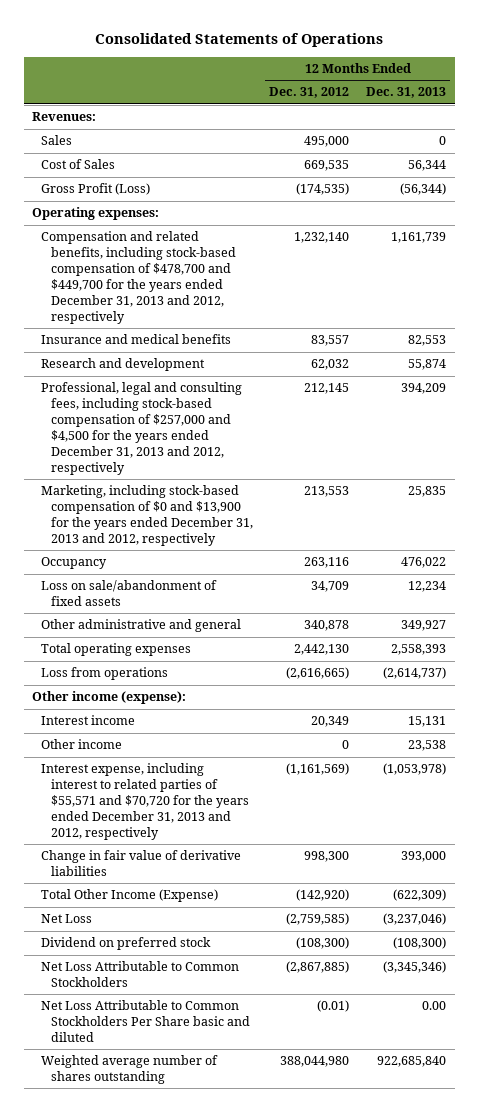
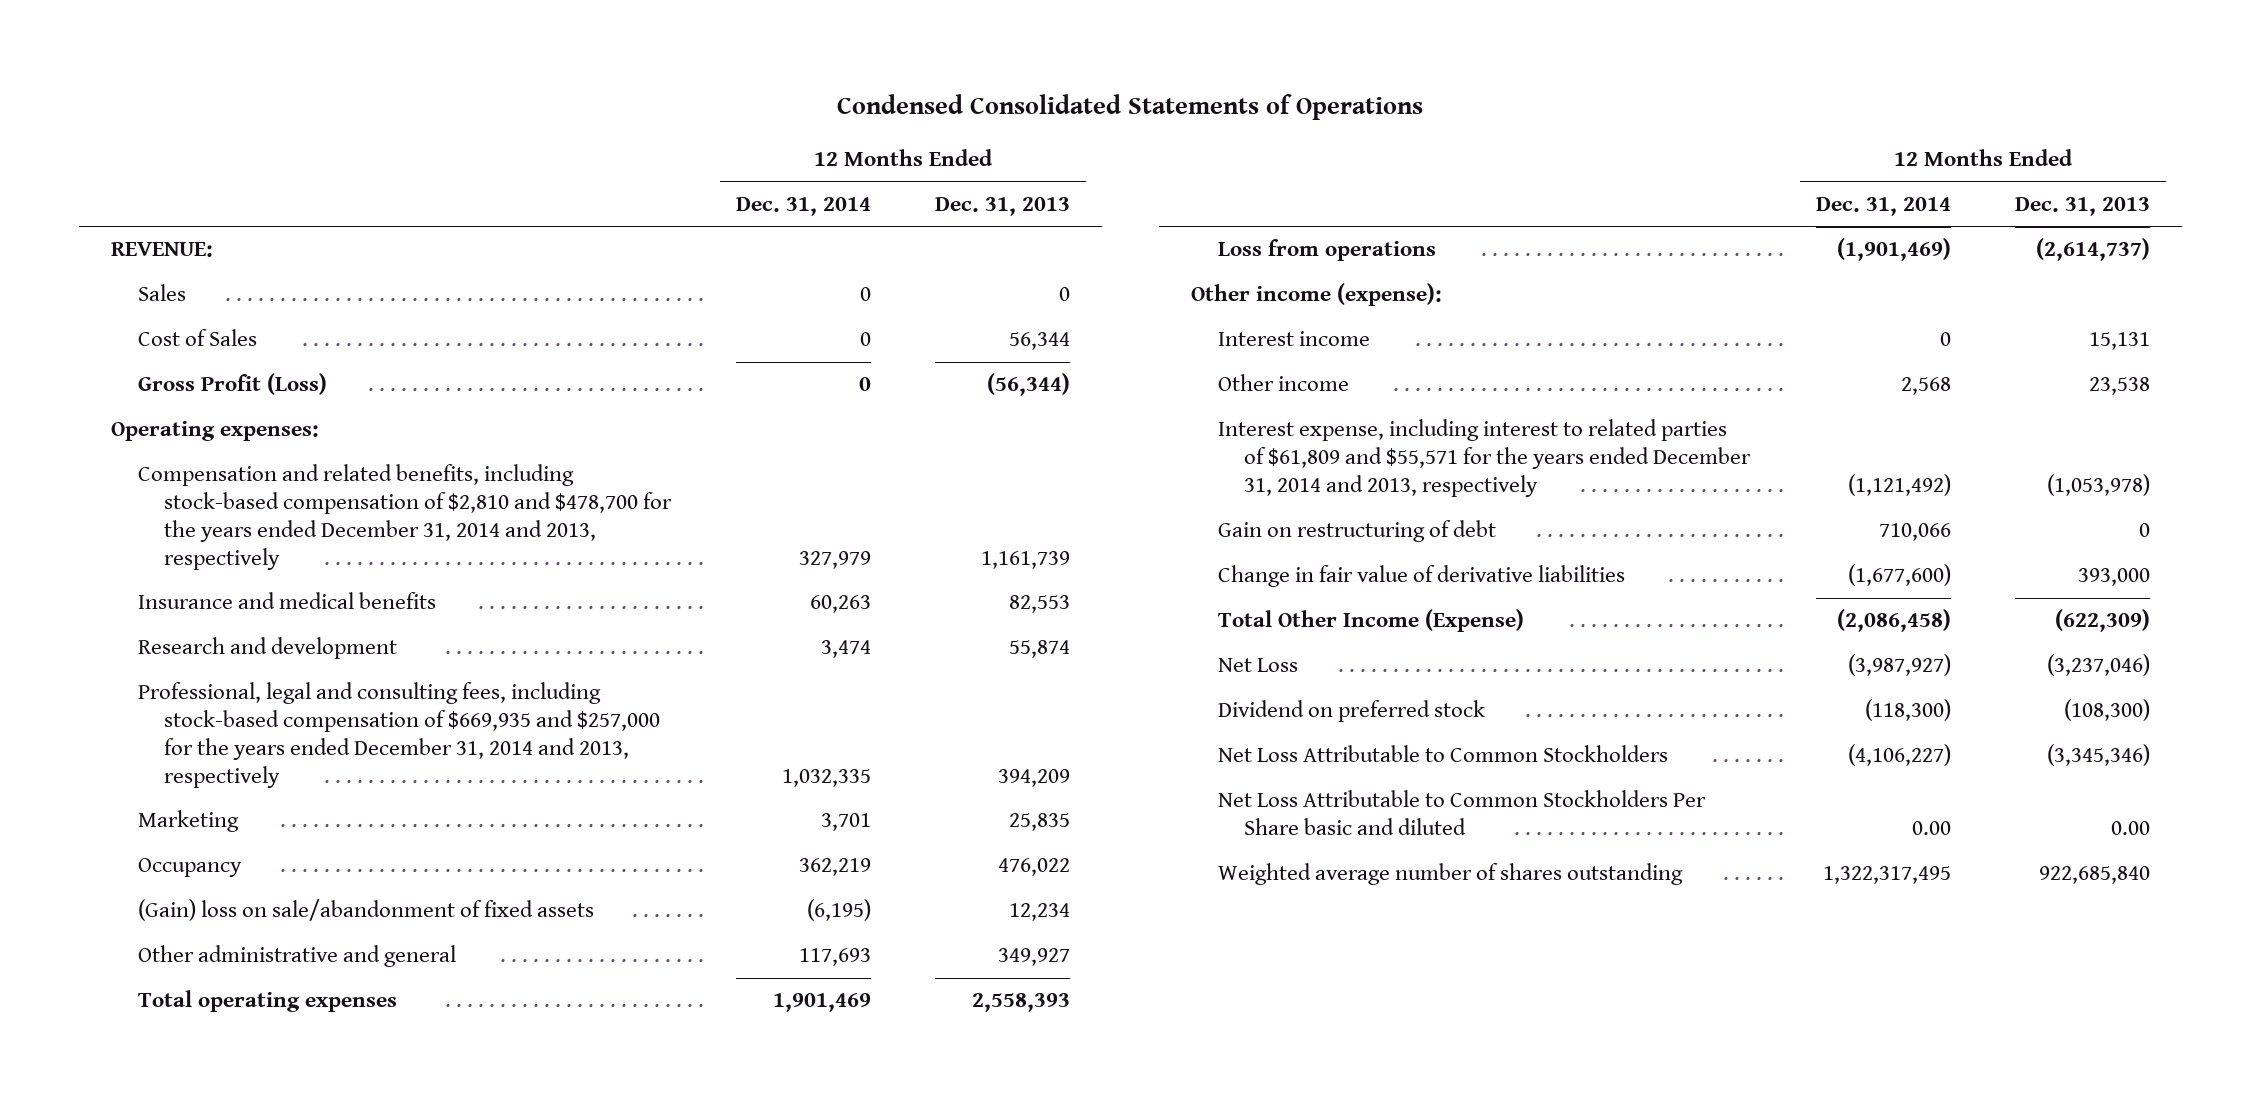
[95,32,384,47] Consolidated Statements of Operations -> [837,93,1424,120] Condensed Consolidated Statements of Operations
[269,87,350,99] Dec. 31, 2012 -> none
none -> [735,196,871,216] Dec. 31, 2014
[32,112,97,122] Revenues: -> [110,242,213,258] REVENUE:
[41,231,236,324] Compensation and related benefits, including stock-based compensation of $478,700 and $449,700 for the years ended December 31, 2013 and 2012, respectively -> [137,464,673,570] Compensation and related benefits, including stock-based compensation of $2,810 and $478,700 for the years ended December 31, 2014 and 2013, respectively
[41,382,243,475] Professional, legal and consulting fees, including stock-based compensation of $257,000 and $4,500 for the years ended December 31, 2013 and 2012, respectively -> [137,682,661,788] Professional, legal and consulting fees, including stock-based compensation of $669,935 and $257,000 for the years ended December 31, 2014 and 2013, respectively
[41,485,253,547] Marketing, including stock-based compensation of $0 and $13,900 for the years ended December 31, 2013 and 2012, respectively -> [137,810,239,833] Marketing
[41,580,218,607] Loss on sale/abandonment of fixed assets -> [137,899,594,922] (Gain) loss on sale/abandonment of fixed assets
[41,763,249,840] Interest expense, including interest to related parties of $55,571 and $70,720 for the years ended December 31, 2013 and 2012, respectively -> [1217,419,1752,498] Interest expense, including interest to related parties of $61,809 and $55,571 for the years ended December 31, 2014 and 2013, respectively
none -> [1217,520,1496,543] Gain on restructuring of debt

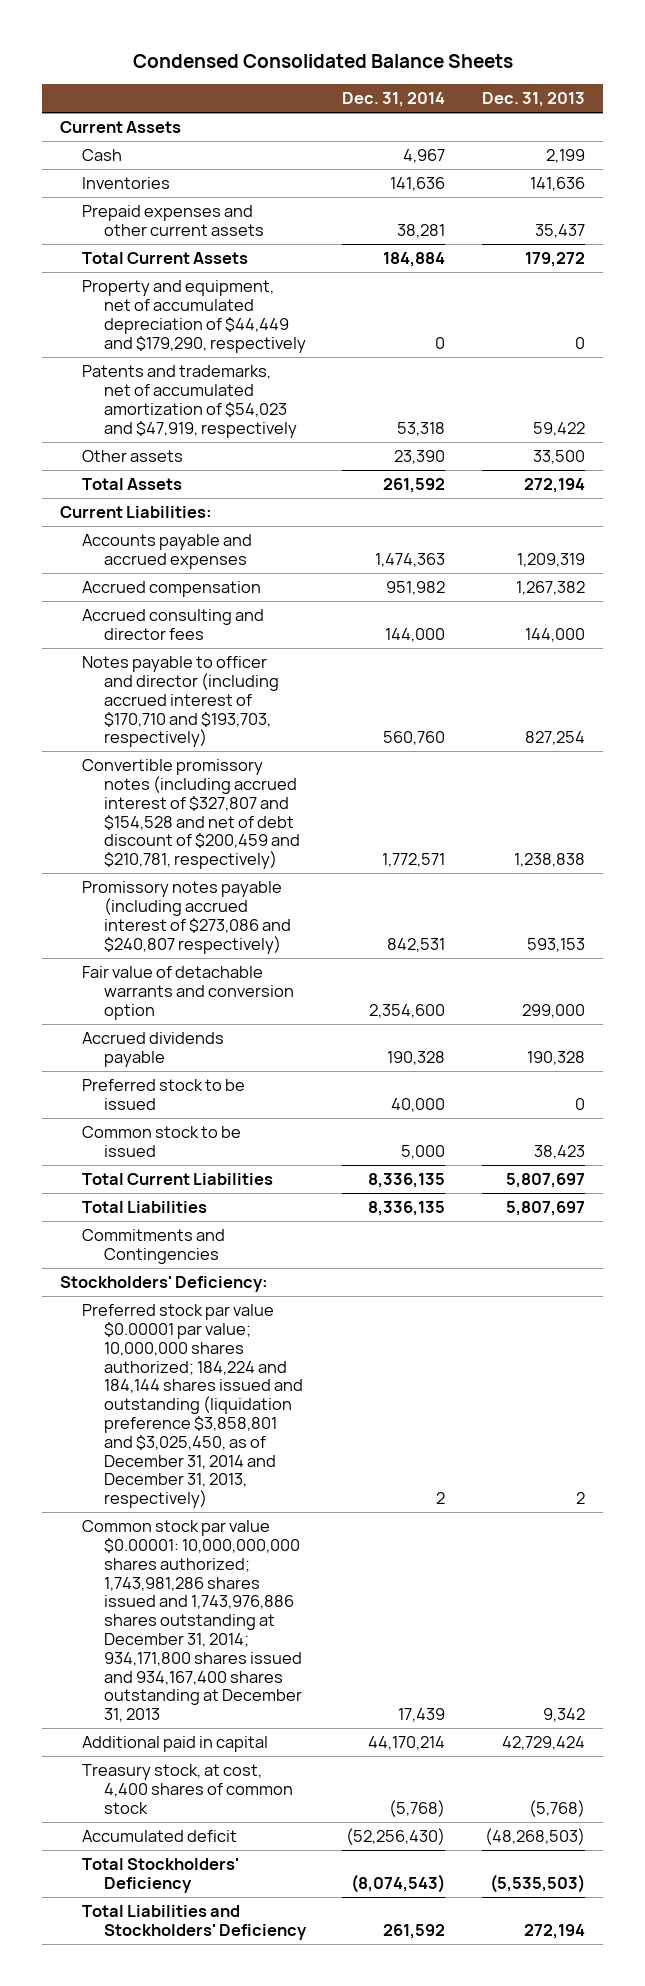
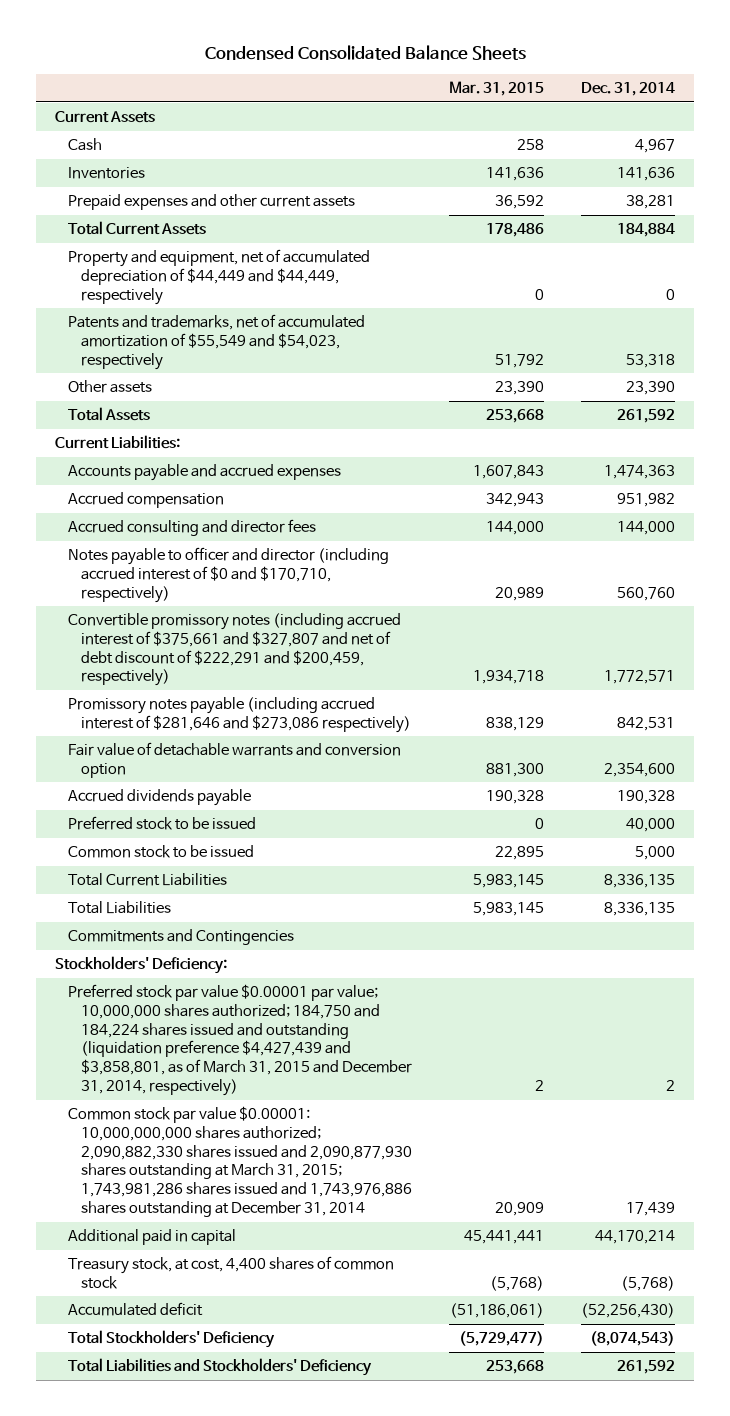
[481,91,585,107] Dec. 31, 2013 -> none
none -> [449,81,545,97] Mar. 31, 2015
[82,280,306,353] Property and equipment, net of accumulated depreciation of $44,449 and $179,290, respectively -> [68,249,371,305] Property and equipment, net of accumulated depreciation of $44,449 and $44,449, respectively
[82,365,297,438] Patents and trademarks, net of accumulated amortization of $54,023 and $47,919, respectively -> [68,314,366,370] Patents and trademarks, net of accumulated amortization of $55,549 and $54,023, respectively
[82,656,279,748] Notes payable to officer and director (including accrued interest of $170,710 and $193,703, respectively) -> [68,547,390,603] Notes payable to officer and director (including accrued interest of $0 and $170,710, respectively)
[82,759,300,870] Convertible promissory notes (including accrued interest of $327,807 and $154,528 and net of debt discount of $200,459 and $210,781, respectively) -> [68,613,402,687] Convertible promissory notes (including accrued interest of $375,661 and $327,807 and net of debt discount of $222,291 and $200,459, respectively)
[82,881,291,954] Promissory notes payable (including accrued interest of $273,086 and $240,807 respectively) -> [68,697,412,733] Promissory notes payable (including accrued interest of $281,646 and $273,086 respectively)
[82,1304,303,1509] Preferred stock par value $0.00001 par value; 10,000,000 shares authorized; 184,224 and 184,144 shares issued and outstanding (liquidation preference $3,858,801 and $3,025,450, as of December 31, 2014 and December 31, 2013, respectively) -> [68,984,413,1097] Preferred stock par value $0.00001 par value; 10,000,000 shares authorized; 184,750 and 184,224 shares issued and outstanding (liquidation preference $4,427,439 and $3,858,801, as of March 31, 2015 and December 31, 2014, respectively)
[82,1520,302,1723] Common stock par value $0.00001: 10,000,000,000 shares authorized; 1,743,981,286 shares issued and 1,743,976,886 shares outstanding at December 31, 2014; 934,171,800 shares issued and 934,167,400 shares outstanding at December 31, 2013 -> [68,1106,413,1218] Common stock par value $0.00001: 10,000,000,000 shares authorized; 2,090,882,330 shares issued and 2,090,877,930 shares outstanding at March 31, 2015; 1,743,981,286 shares issued and 1,743,976,886 shares outstanding at December 31, 2014

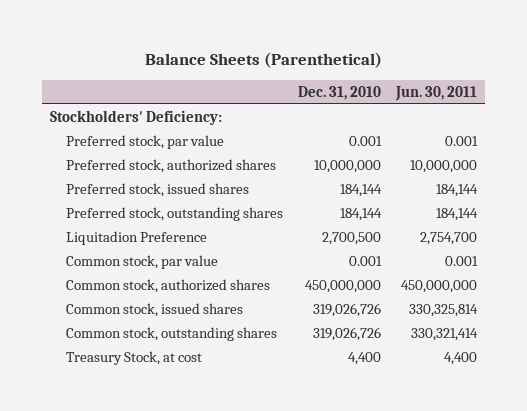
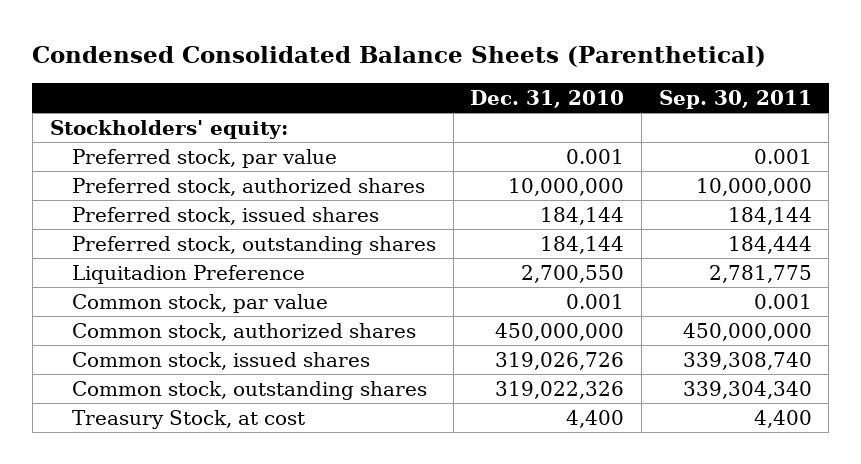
[144,52,382,69] Balance Sheets (Parenthetical) -> [32,46,767,68] Condensed Consolidated Balance Sheets (Parenthetical)
[395,85,478,101] Jun. 30, 2011 -> none
none -> [658,90,812,110] Sep. 30, 2011
[50,110,223,126] Stockholders' Deficiency: -> [49,119,288,139] Stockholders' equity:
[322,232,382,246] 2,700,500 -> [521,264,625,283] 2,700,550
[313,327,382,342] 319,026,726 -> [495,380,625,399] 319,022,326

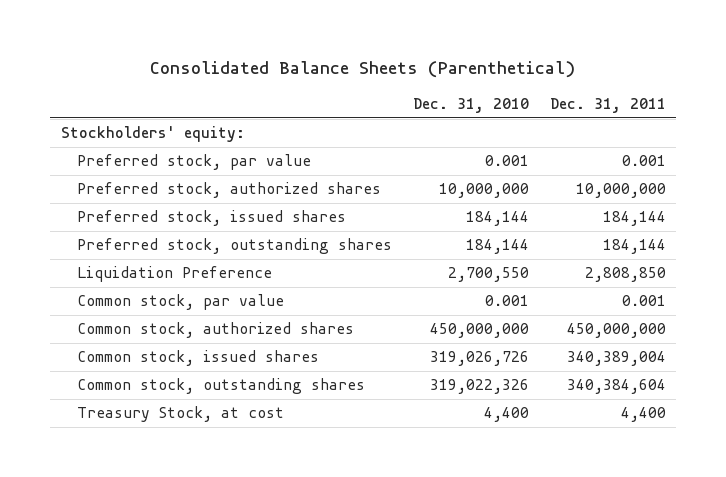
[32,46,767,68] Condensed Consolidated Balance Sheets (Parenthetical) -> [150,61,576,79] Consolidated Balance Sheets (Parenthetical)
[658,90,812,110] Sep. 30, 2011 -> none
none -> [549,98,666,114] Dec. 31, 2011
[71,264,305,284] Liquitadion Preference -> [76,266,272,283] Liquidation Preference

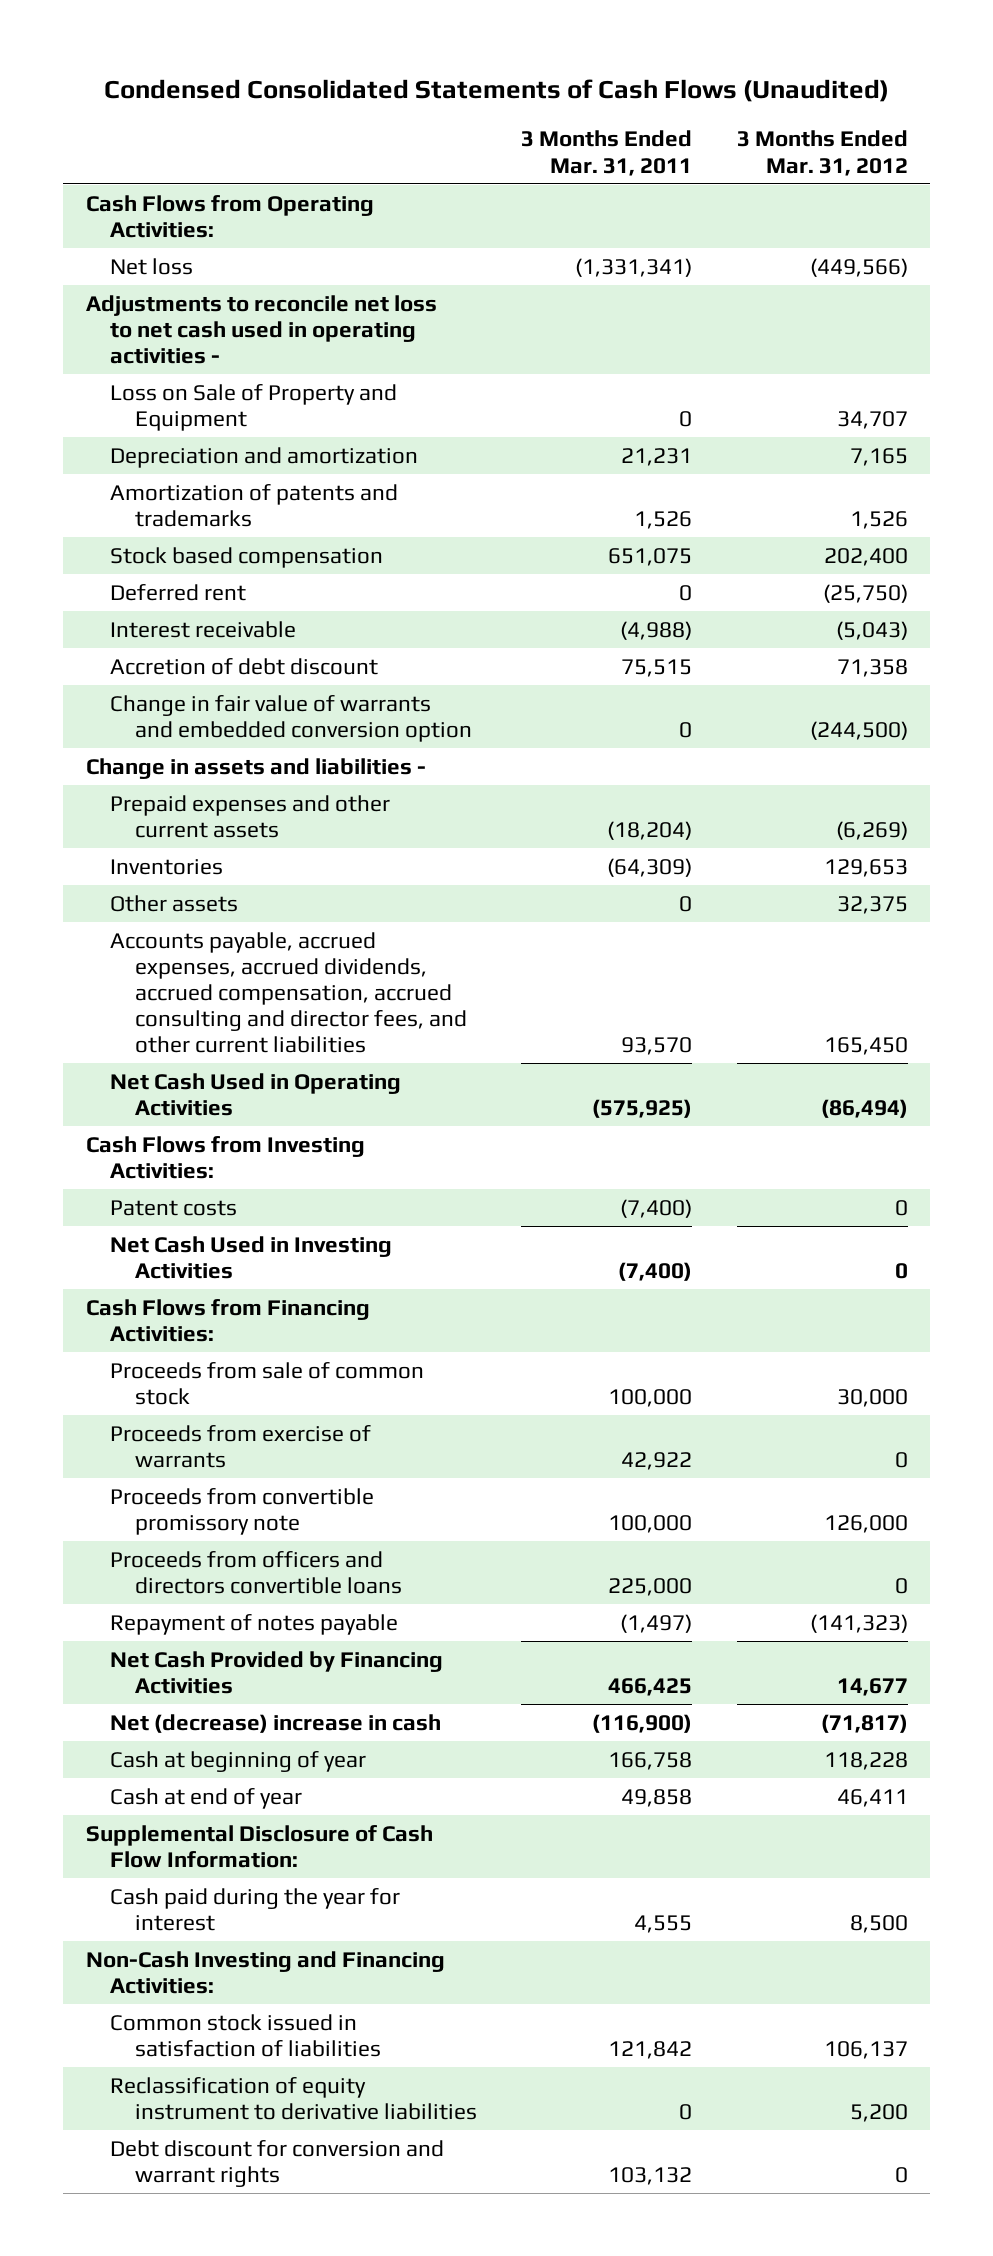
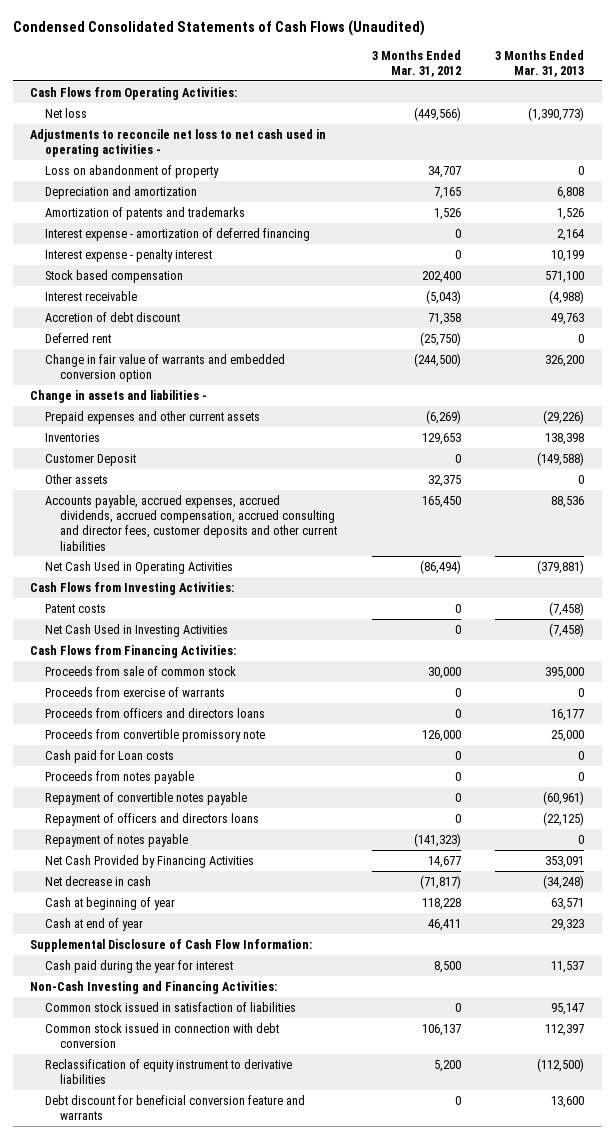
[521,130,693,176] 3 Months Ended Mar. 31, 2011 -> none
none -> [495,49,585,77] 3 Months Ended Mar. 31, 2013
[110,383,398,431] Loss on Sale of Property and Equipment -> [44,164,219,178] Loss on abandonment of property
none -> [44,227,310,241] Interest expense - amortization of deferred financing
none -> [44,248,212,262] Interest expense - penalty interest
[110,583,247,601] Deferred rent -> [44,332,111,343] Deferred rent
none -> [44,453,136,466] Customer Deposit
[110,931,468,1054] Accounts payable, accrued expenses, accrued dividends, accrued compensation, accrued consulting and director fees, and other current liabilities -> [44,494,337,551] Accounts payable, accrued expenses, accrued dividends, accrued compensation, accrued consulting and director fees, customer deposits and other current liabilities
none -> [44,707,265,718] Proceeds from officers and directors loans
[110,1550,403,1594] Proceeds from officers and directors convertible loans -> none
none -> [44,749,174,763] Cash paid for Loan costs
none -> [44,770,194,784] Proceeds from notes payable
none -> [44,791,247,805] Repayment of convertible notes payable
none -> [44,812,259,826] Repayment of officers and directors loans
[110,1713,442,1733] Net (decrease) increase in cash -> [44,875,151,886] Net decrease in cash
[823,2040,908,2059] 106,137 -> [454,1002,461,1012] 0
none -> [44,1022,279,1049] Common stock issued in connection with debt conversion
[110,2139,445,2187] Debt discount for conversion and warrant rights -> [44,1094,305,1121] Debt discount for beneficial conversion feature and warrants

